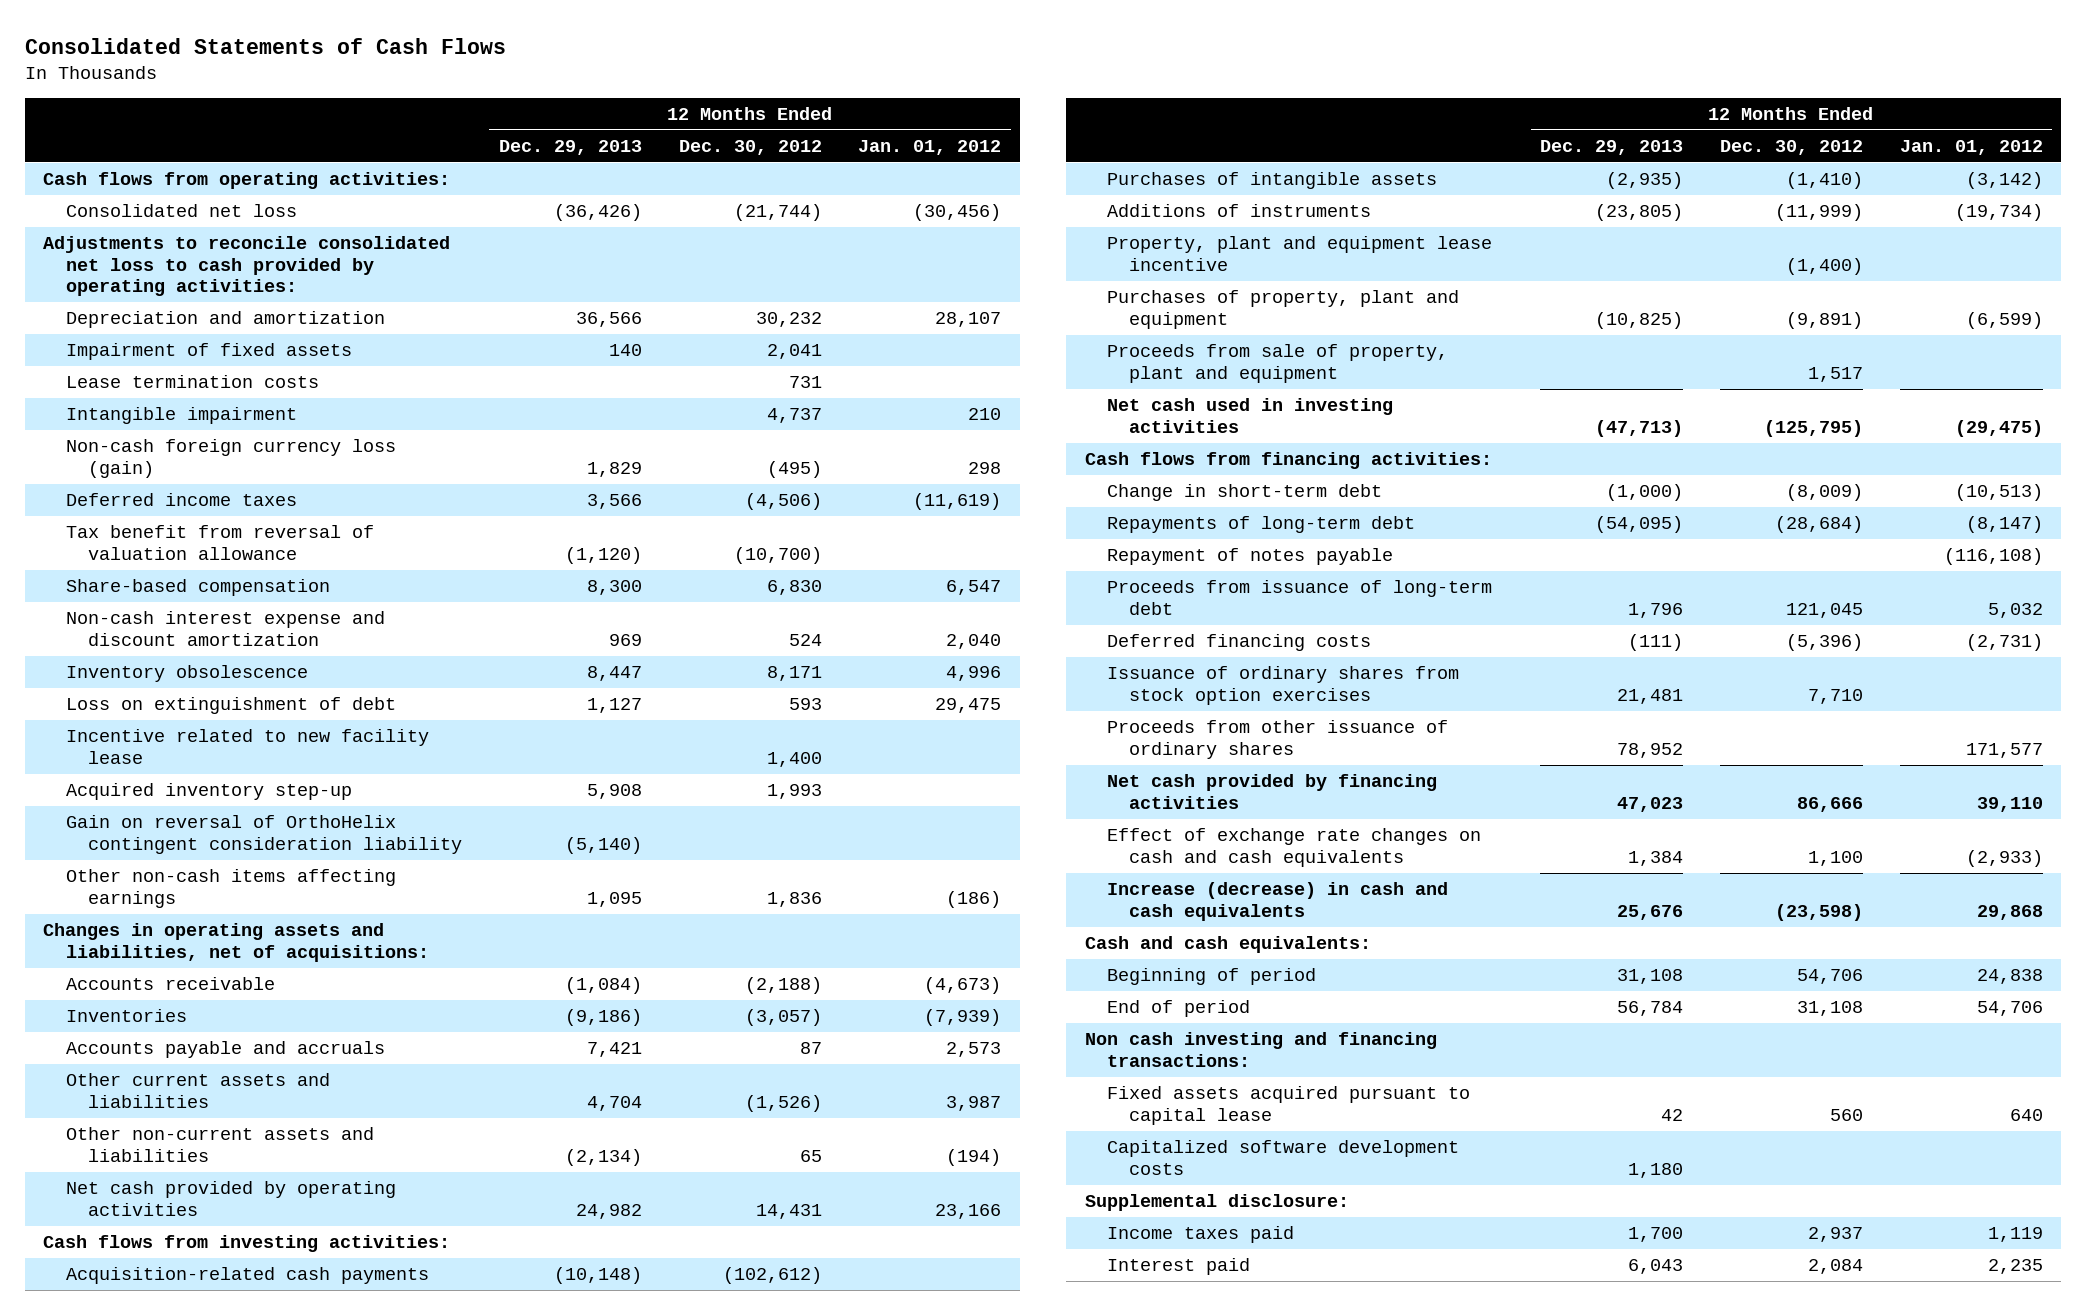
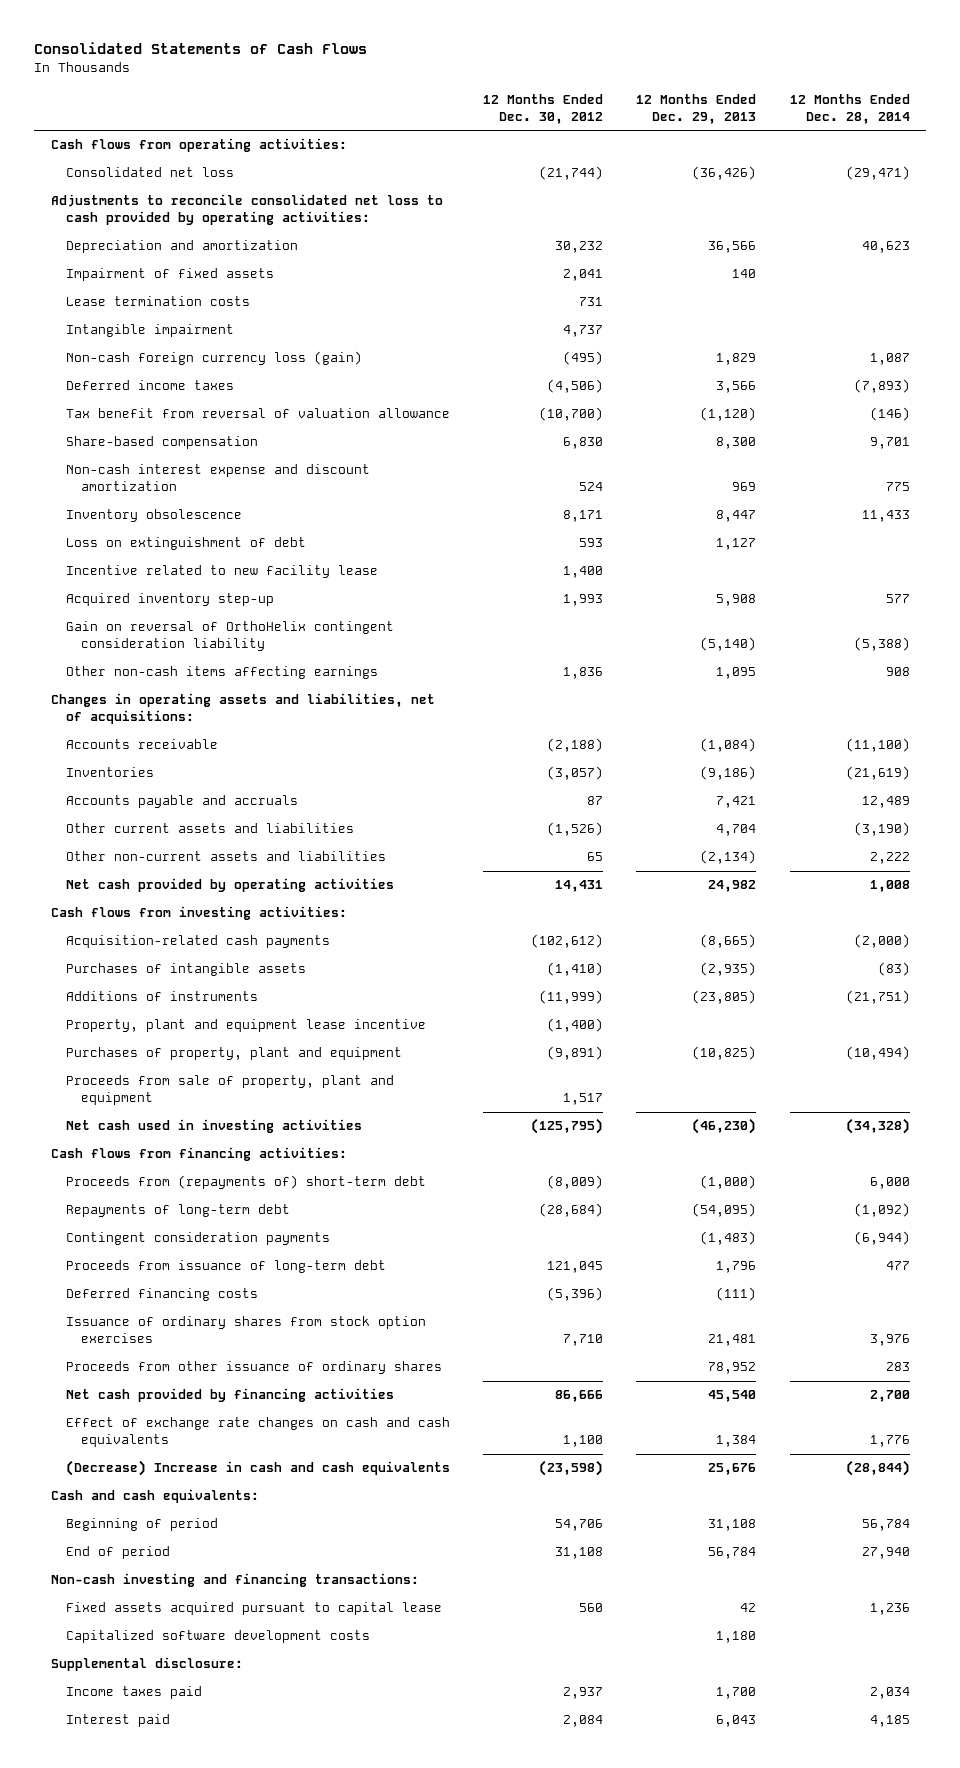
[858,139,1002,155] Jan. 01, 2012 -> none
none -> [789,93,910,124] 12 Months Ended Dec. 28, 2014
[553,1267,642,1285] (10,148) -> [700,934,757,949] (8,665)
[1594,419,1683,437] (47,713) -> [692,1118,757,1135] (46,230)
[1106,484,1382,502] Change in short-term debt -> [65,1175,426,1190] Proceeds from (repayments of) short-term debt
[1106,548,1393,566] Repayment of notes payable -> none
none -> [65,1232,330,1246] Contingent consideration payments
[1616,796,1683,812] 47,023 -> [708,1390,757,1403] 45,540
[1106,882,1448,921] Increase (decrease) in cash and cash equivalents -> [65,1460,450,1477] (Decrease) Increase in cash and cash equivalents
[1084,1032,1437,1067] Non cash investing and financing transactions: -> [50,1573,419,1588] Non-cash investing and financing transactions:

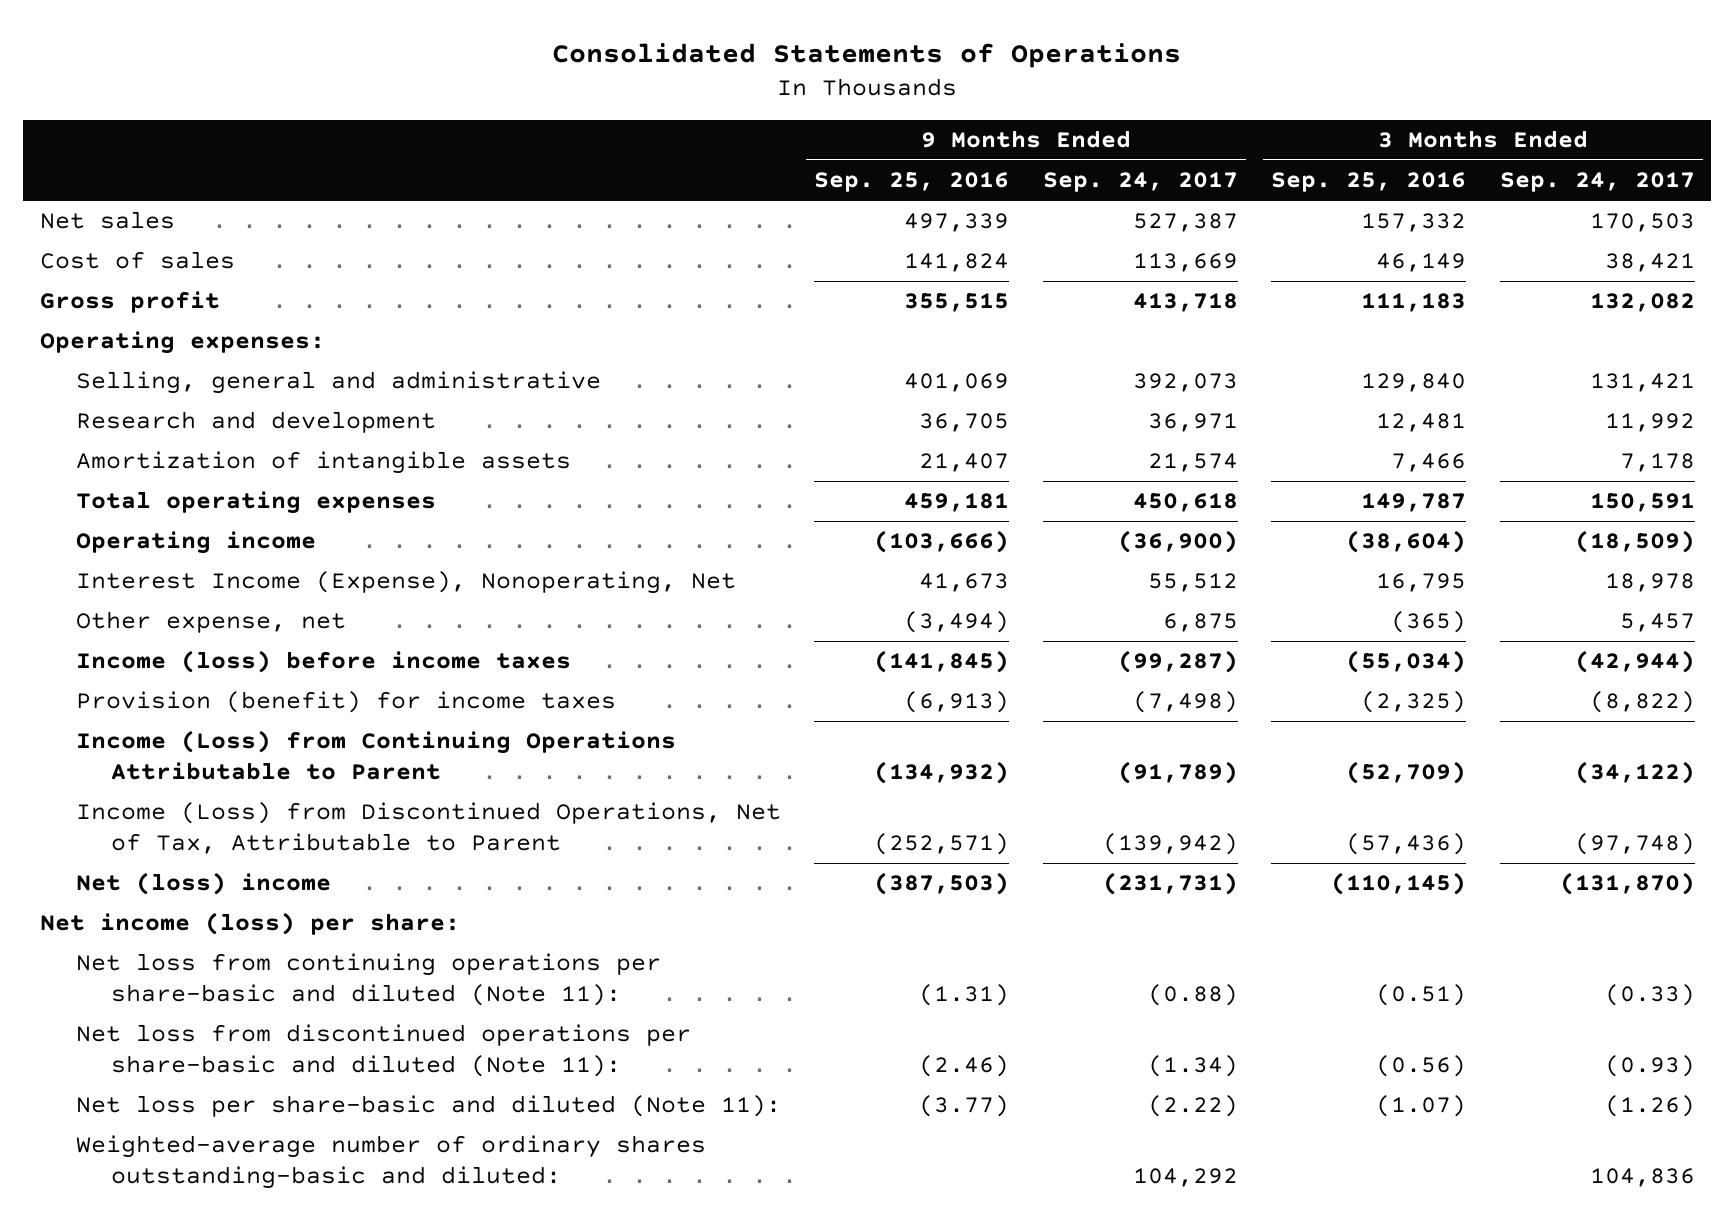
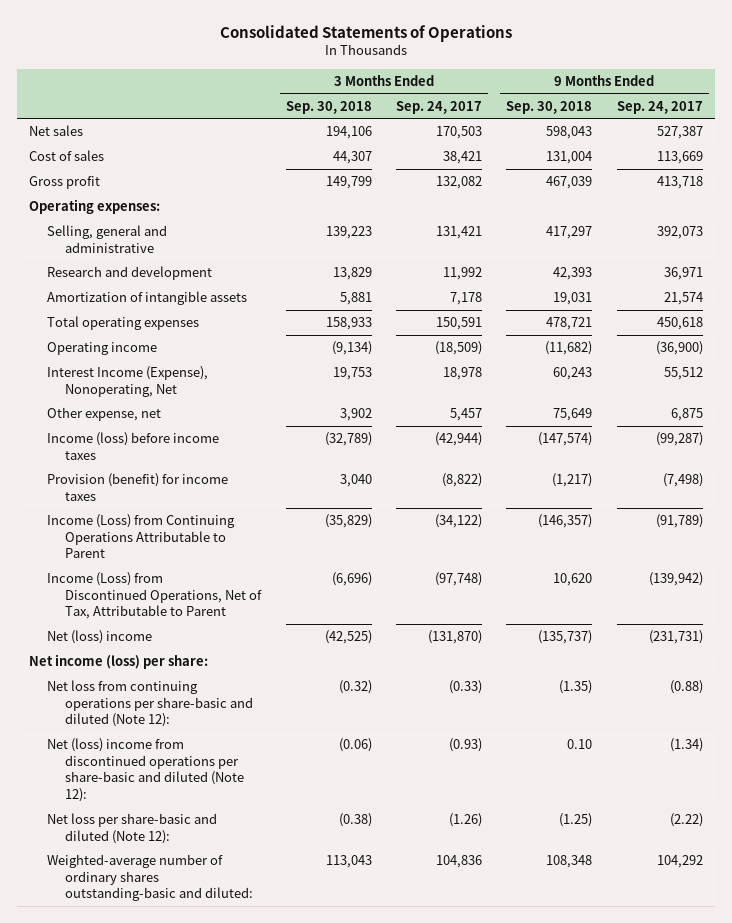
[814,172,1010,193] Sep. 25, 2016 -> none
[1271,172,1467,193] Sep. 25, 2016 -> none
none -> [285,100,372,114] Sep. 30, 2018
none -> [506,100,593,114] Sep. 30, 2018
[75,953,661,1006] Net loss from continuing operations per share-basic and diluted (Note 11): -> [47,680,254,728] Net loss from continuing operations per share-basic and diluted (Note 12):
[75,1024,691,1077] Net loss from discontinued operations per share-basic and diluted (Note 11): -> [47,738,245,803] Net (loss) income from discontinued operations per share-basic and diluted (Note 12):
[75,1095,781,1118] Net loss per share-basic and diluted (Note 11): -> [47,813,218,844] Net loss per share-basic and diluted (Note 12):

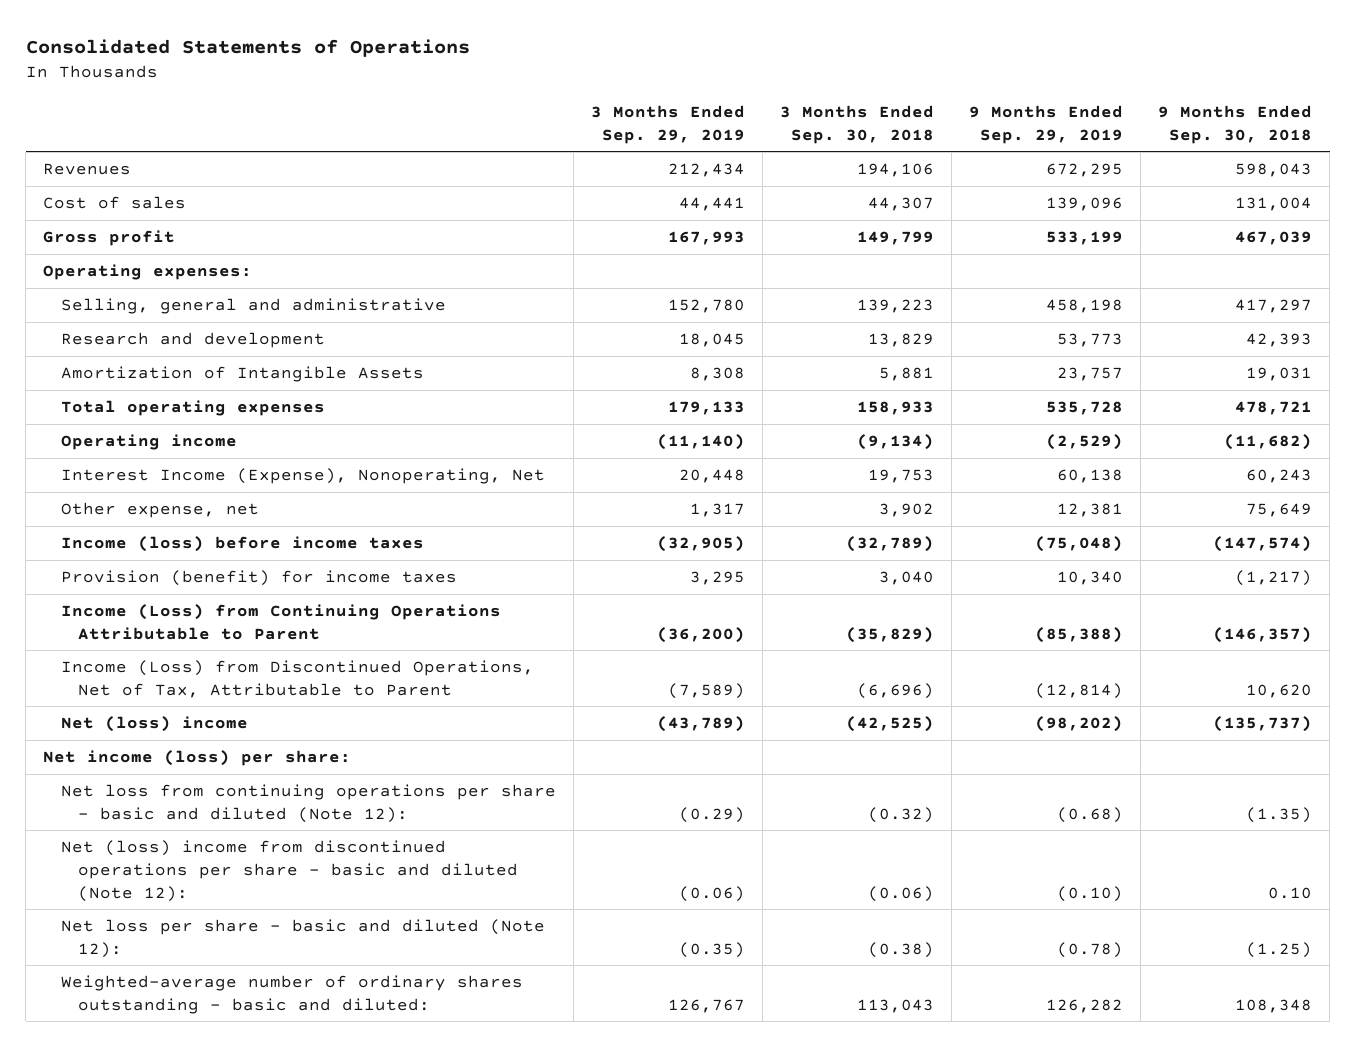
[396,100,483,114] Sep. 24, 2017 -> none
[616,100,703,114] Sep. 24, 2017 -> none
none -> [590,104,745,144] 3 Months Ended Sep. 29, 2019
none -> [968,104,1123,144] 9 Months Ended Sep. 29, 2019
[29,125,84,137] Net sales -> [43,162,132,175] Revenues
[47,291,248,306] Amortization of intangible assets -> [60,365,424,382] Amortization of Intangible Assets
[47,680,254,728] Net loss from continuing operations per share-basic and diluted (Note 12): -> [60,783,556,823] Net loss from continuing operations per share - basic and diluted (Note 12):
[47,738,245,803] Net (loss) income from discontinued operations per share-basic and diluted (Note 12): -> [60,839,518,902] Net (loss) income from discontinued operations per share - basic and diluted (Note 12):
[47,813,218,844] Net loss per share-basic and diluted (Note 12): -> [60,918,545,958] Net loss per share - basic and diluted (Note 12):
[47,854,254,902] Weighted-average number of ordinary shares outstanding-basic and diluted: -> [60,974,523,1014] Weighted-average number of ordinary shares outstanding - basic and diluted:

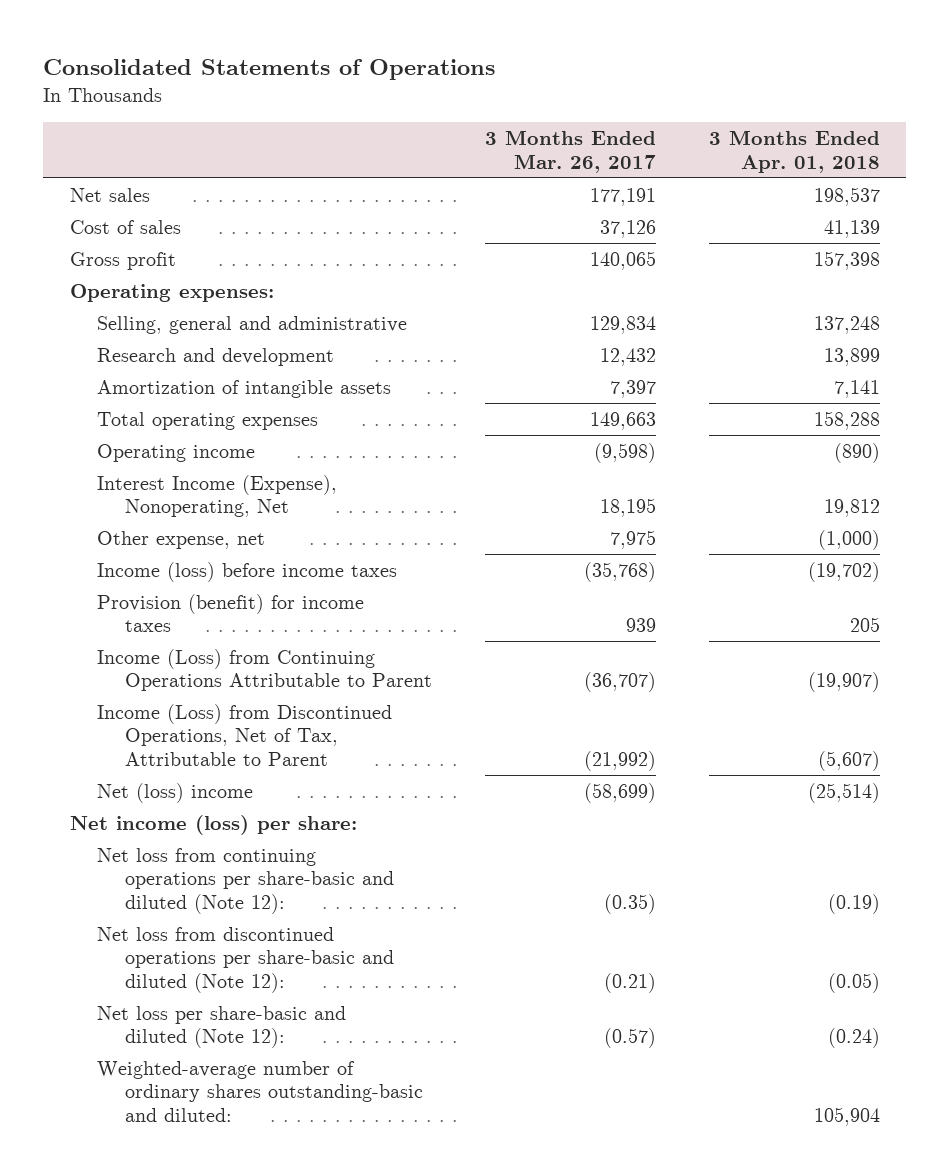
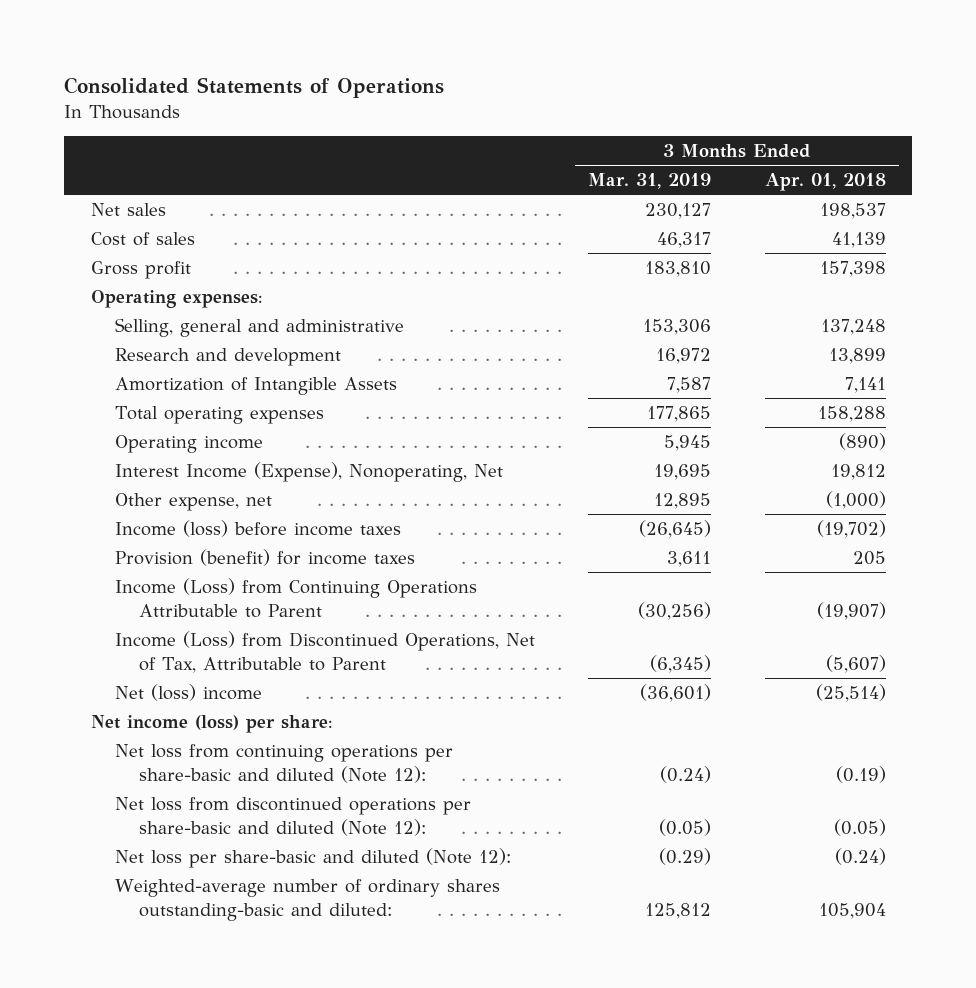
[484,130,656,173] 3 Months Ended Mar. 26, 2017 -> none
none -> [588,173,712,190] Mar. 31, 2019
[97,379,392,398] Amortization of intangible assets -> [115,376,398,395] Amortization of Intangible Assets

